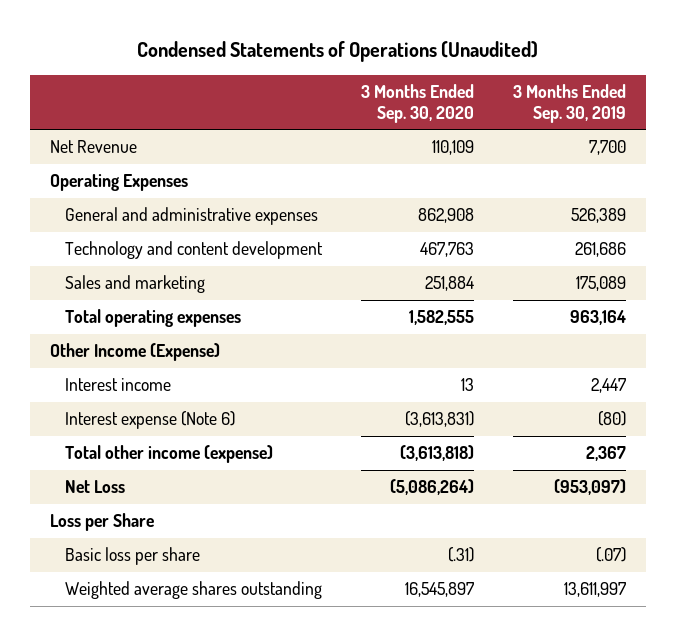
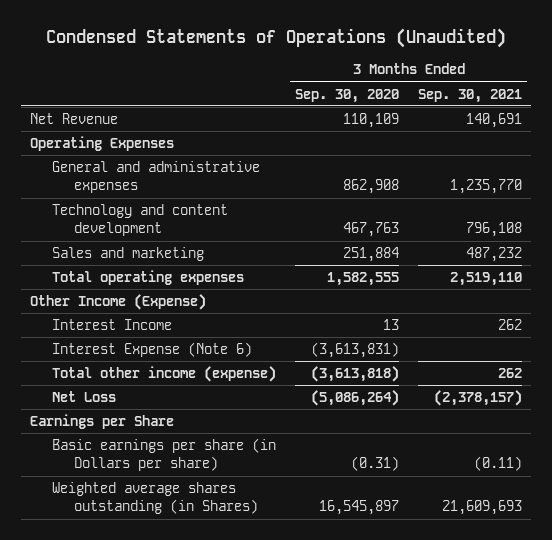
[513,83,627,124] 3 Months Ended Sep. 30, 2019 -> none
none -> [417,88,522,103] Sep. 30, 2021
[64,378,171,392] Interest income -> [52,319,173,331] Interest Income
[64,411,235,430] Interest expense (Note 6) -> [52,342,253,358] Interest Expense (Note 6)
[49,513,154,532] Loss per Share -> [30,414,175,430] Earnings per Share
[64,547,200,566] Basic loss per share -> [52,438,277,472] Basic earnings per share (in Dollars per share)
[448,547,475,563] (.31) -> [351,456,400,472] (0.31)
[64,581,322,600] Weighted average shares outstanding -> [52,482,258,515] Weighted average shares outstanding (in Shares)

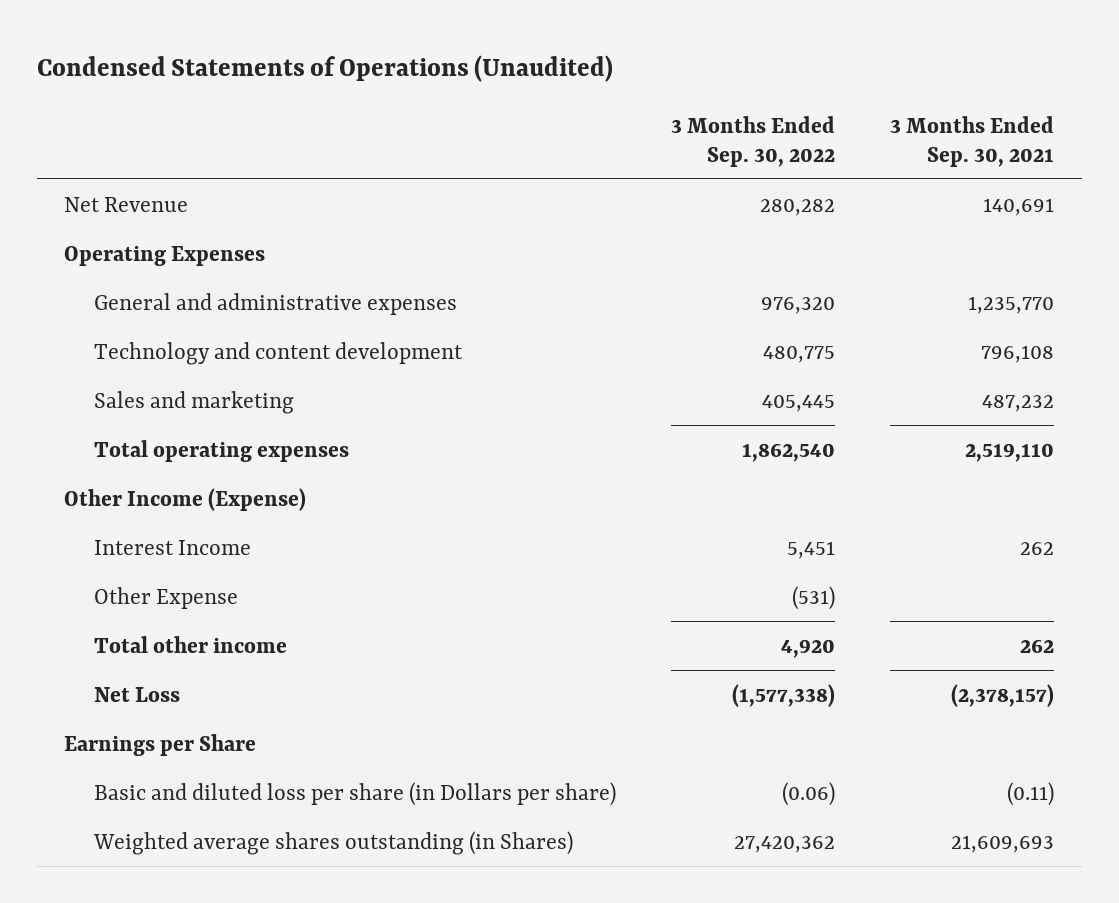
[295,88,400,103] Sep. 30, 2020 -> none
none -> [671,115,836,167] 3 Months Ended Sep. 30, 2022
[52,342,253,358] Interest Expense (Note 6) -> [94,586,239,609] Other Expense
[52,366,277,383] Total other income (expense) -> [94,635,288,653] Total other income
[52,438,277,472] Basic earnings per share (in Dollars per share) -> [94,781,617,806] Basic and diluted loss per share (in Dollars per share)

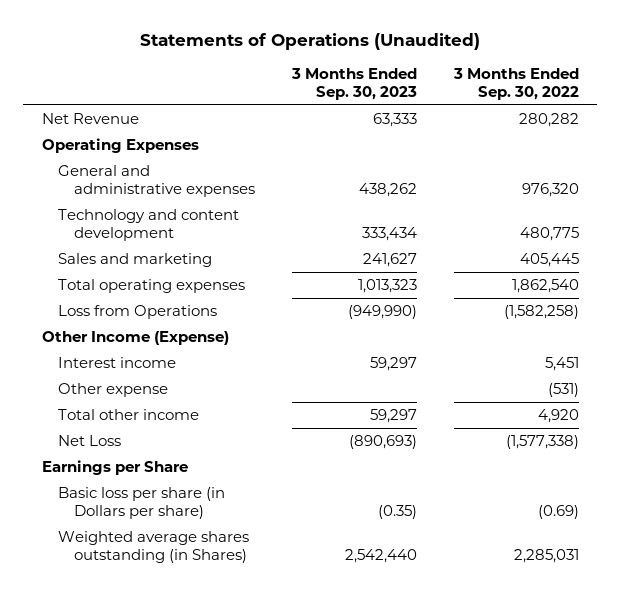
[36,54,613,82] Condensed Statements of Operations (Unaudited) -> [140,33,481,51] Statements of Operations (Unaudited)
[890,115,1055,167] 3 Months Ended Sep. 30, 2021 -> none
none -> [290,68,417,101] 3 Months Ended Sep. 30, 2023
none -> [58,304,218,319] Loss from Operations
[94,539,252,555] Interest Income -> [58,356,177,368] Interest income
[94,586,239,609] Other Expense -> [58,382,169,397] Other expense
[94,781,617,806] Basic and diluted loss per share (in Dollars per share) -> [58,486,226,520] Basic loss per share (in Dollars per share)
[782,781,836,806] (0.06) -> [537,505,579,520] (0.69)
[734,835,836,853] 27,420,362 -> [513,549,579,564] 2,285,031

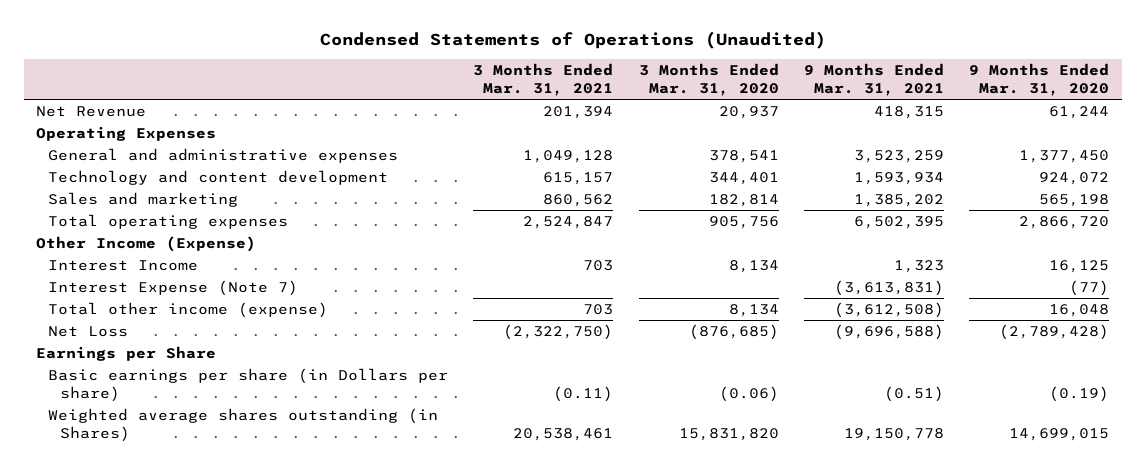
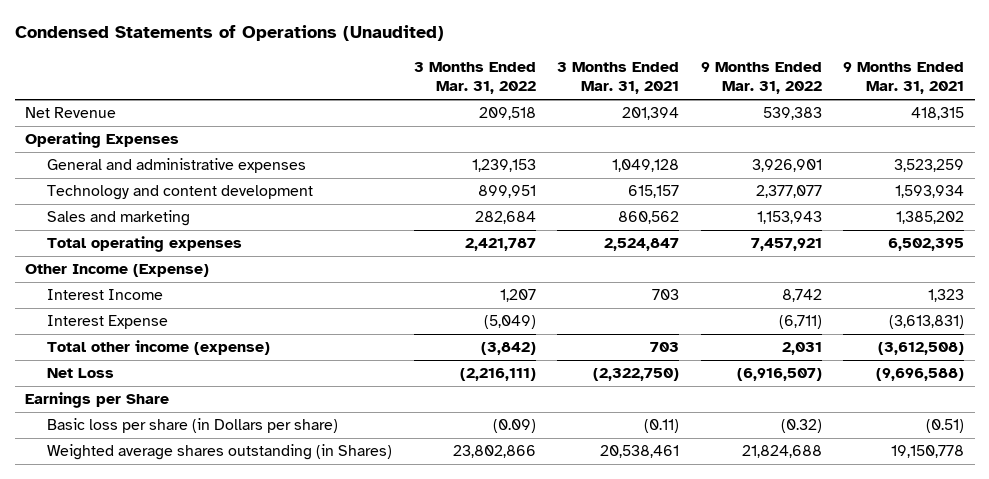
[638,62,779,96] 3 Months Ended Mar. 31, 2020 -> none
[969,62,1110,96] 9 Months Ended Mar. 31, 2020 -> none
none -> [413,62,536,95] 3 Months Ended Mar. 31, 2022
none -> [700,62,822,95] 9 Months Ended Mar. 31, 2022
[48,279,299,296] Interest Expense (Note 7) -> [47,315,169,330] Interest Expense
[48,367,449,402] Basic earnings per share (in Dollars per share) -> [47,418,339,434] Basic loss per share (in Dollars per share)

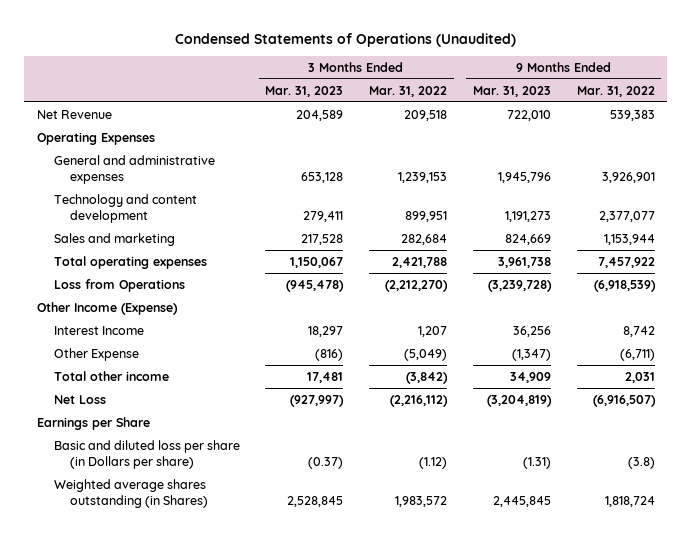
[557,62,680,95] 3 Months Ended Mar. 31, 2021 -> none
[842,62,964,95] 9 Months Ended Mar. 31, 2021 -> none
none -> [265,85,344,97] Mar. 31, 2023
none -> [472,85,551,97] Mar. 31, 2023
[756,211,822,225] 1,153,943 -> [603,233,655,245] 1,153,944
[464,238,536,252] 2,421,787 -> [392,256,448,268] 2,421,788
[750,238,822,252] 7,457,921 -> [597,256,655,268] 7,457,922
none -> [53,278,185,292] Loss from Operations
[47,315,169,330] Interest Expense -> [53,347,139,361] Other Expense
[47,340,271,356] Total other income (expense) -> [53,370,169,381] Total other income
[459,368,536,382] (2,216,111) -> [390,394,449,407] (2,216,112)
[47,418,339,434] Basic loss per share (in Dollars per share) -> [53,439,240,469] Basic and diluted loss per share (in Dollars per share)
[492,419,536,434] (0.09) -> [419,456,448,469] (1.12)
[780,419,822,434] (0.32) -> [627,456,655,469] (3.8)
[452,445,536,459] 23,802,866 -> [395,495,448,507] 1,983,572
[741,445,822,459] 21,824,688 -> [604,495,655,507] 1,818,724

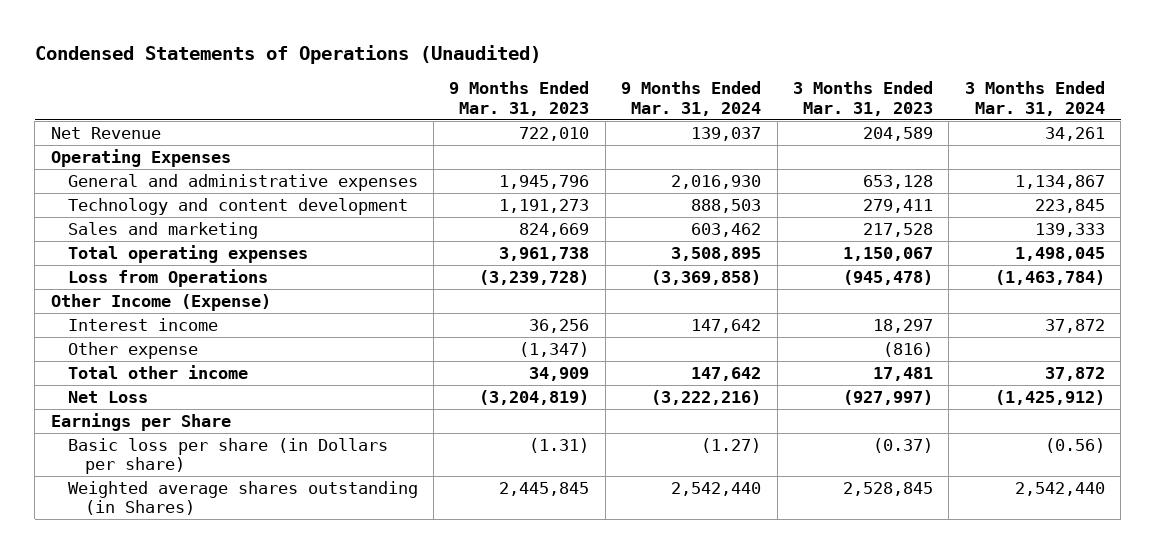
[369,85,448,97] Mar. 31, 2022 -> none
[576,85,655,97] Mar. 31, 2022 -> none
none -> [621,81,762,116] 9 Months Ended Mar. 31, 2024
none -> [964,81,1105,116] 3 Months Ended Mar. 31, 2024
[53,325,144,335] Interest Income -> [67,317,218,331] Interest income
[53,347,139,361] Other Expense -> [67,341,198,359] Other expense
[53,439,240,469] Basic and diluted loss per share (in Dollars per share) -> [67,437,388,475] Basic loss per share (in Dollars per share)

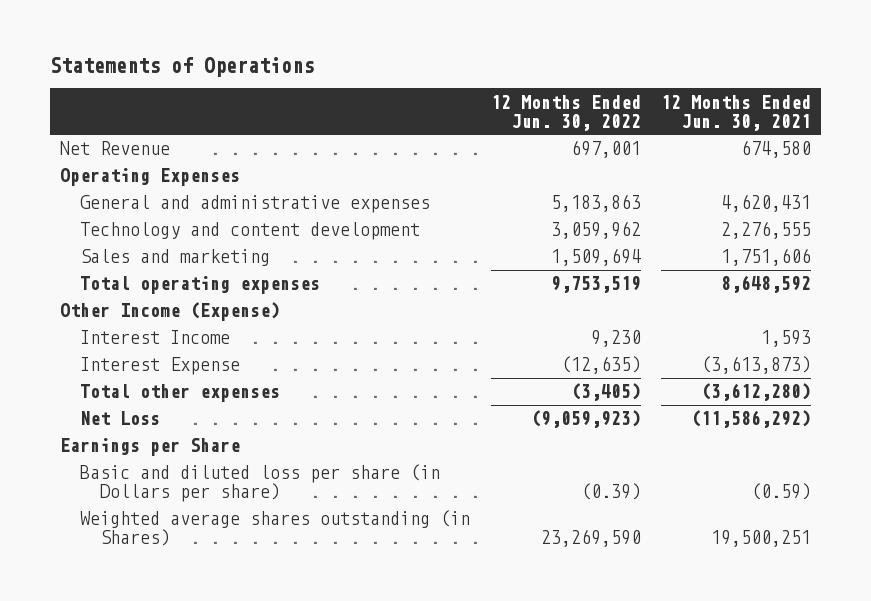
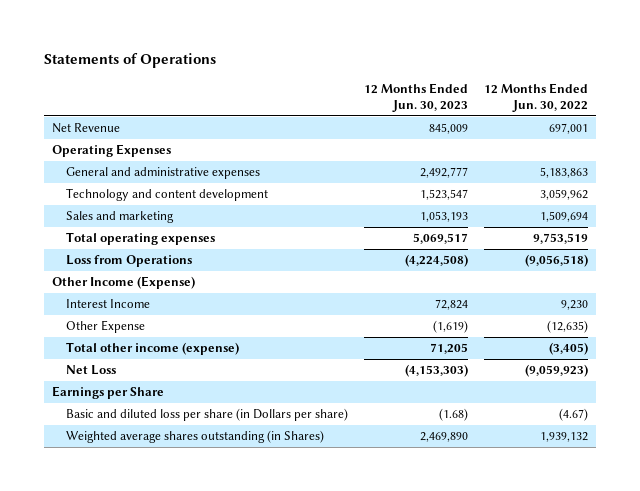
[660,94,811,131] 12 Months Ended Jun. 30, 2021 -> none
none -> [363,82,468,113] 12 Months Ended Jun. 30, 2023
none -> [65,255,192,268] Loss from Operations
[80,357,241,376] Interest Expense -> [65,320,145,334] Other Expense
[80,384,281,403] Total other expenses -> [65,342,239,356] Total other income (expense)
[580,483,641,501] (0.39) -> [559,408,589,422] (4.67)
[540,529,641,548] 23,269,590 -> [540,432,589,443] 1,939,132

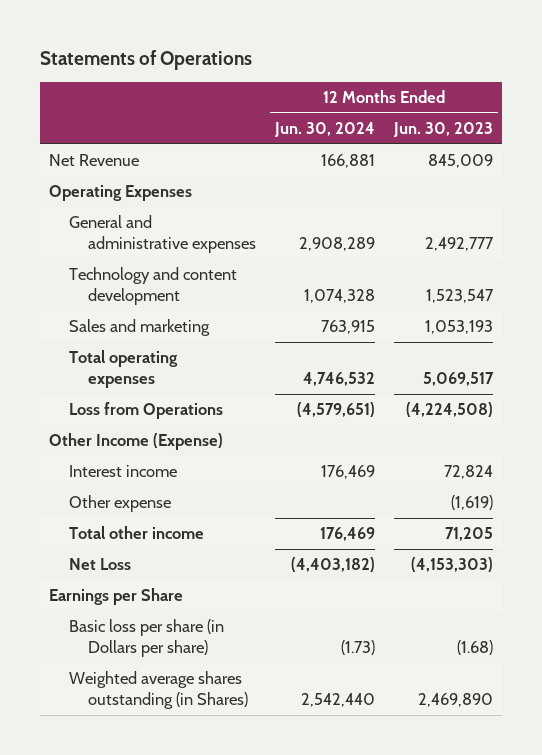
[484,82,589,113] 12 Months Ended Jun. 30, 2022 -> none
none -> [273,121,375,137] Jun. 30, 2024
[65,299,150,309] Interest Income -> [68,465,177,478] Interest income
[65,320,145,334] Other Expense -> [68,495,171,513] Other expense
[65,342,239,356] Total other income (expense) -> [68,526,204,540] Total other income
[65,408,348,422] Basic and diluted loss per share (in Dollars per share) -> [68,619,224,657] Basic loss per share (in Dollars per share)

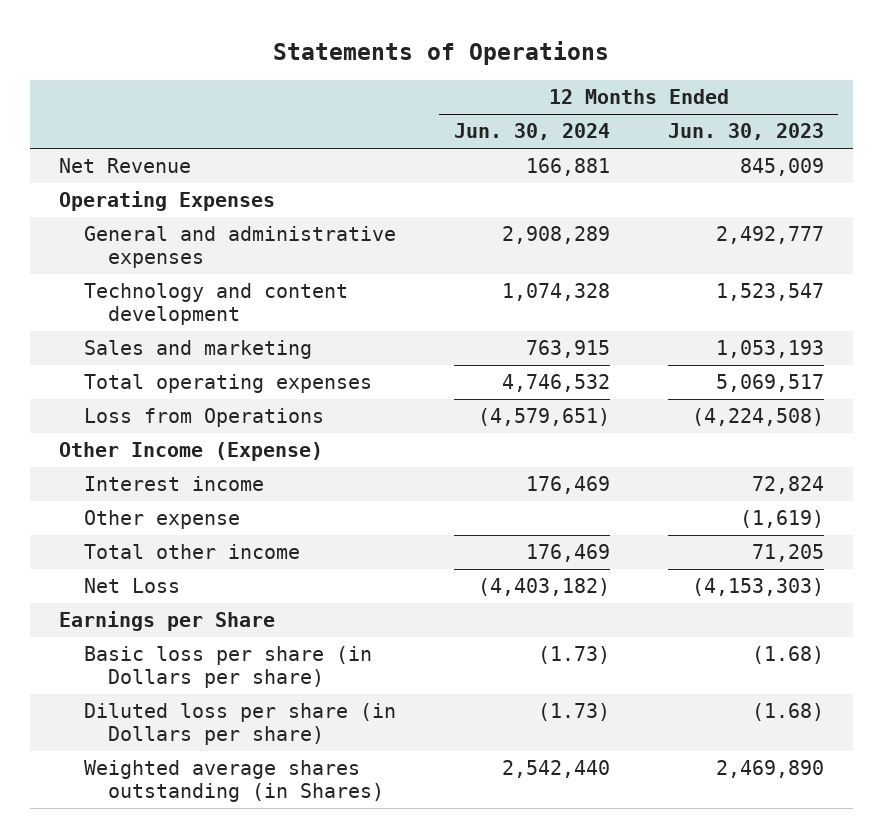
none -> [83,703,396,746] Diluted loss per share (in Dollars per share)

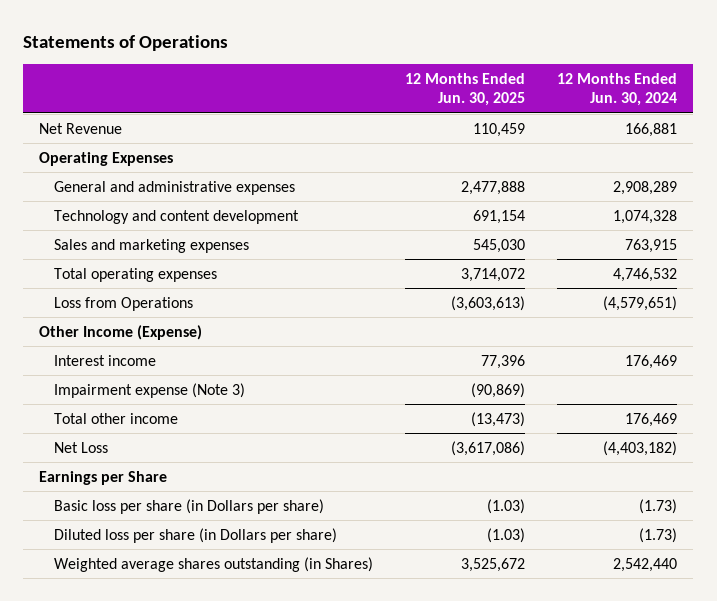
[667,123,824,141] Jun. 30, 2023 -> none
none -> [405,73,526,107] 12 Months Ended Jun. 30, 2025
[83,340,312,360] Sales and marketing -> [54,238,250,253] Sales and marketing expenses
[83,510,240,530] Other expense -> none
none -> [54,382,246,398] Impairment expense (Note 3)

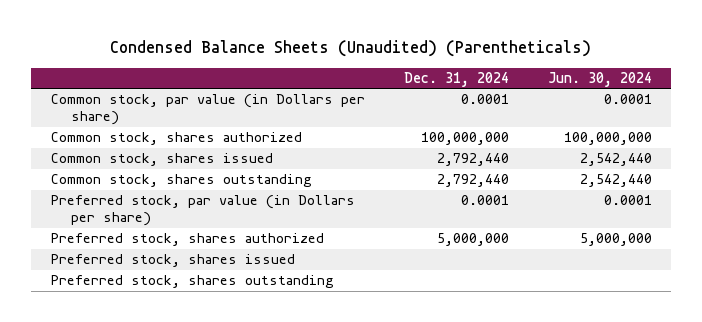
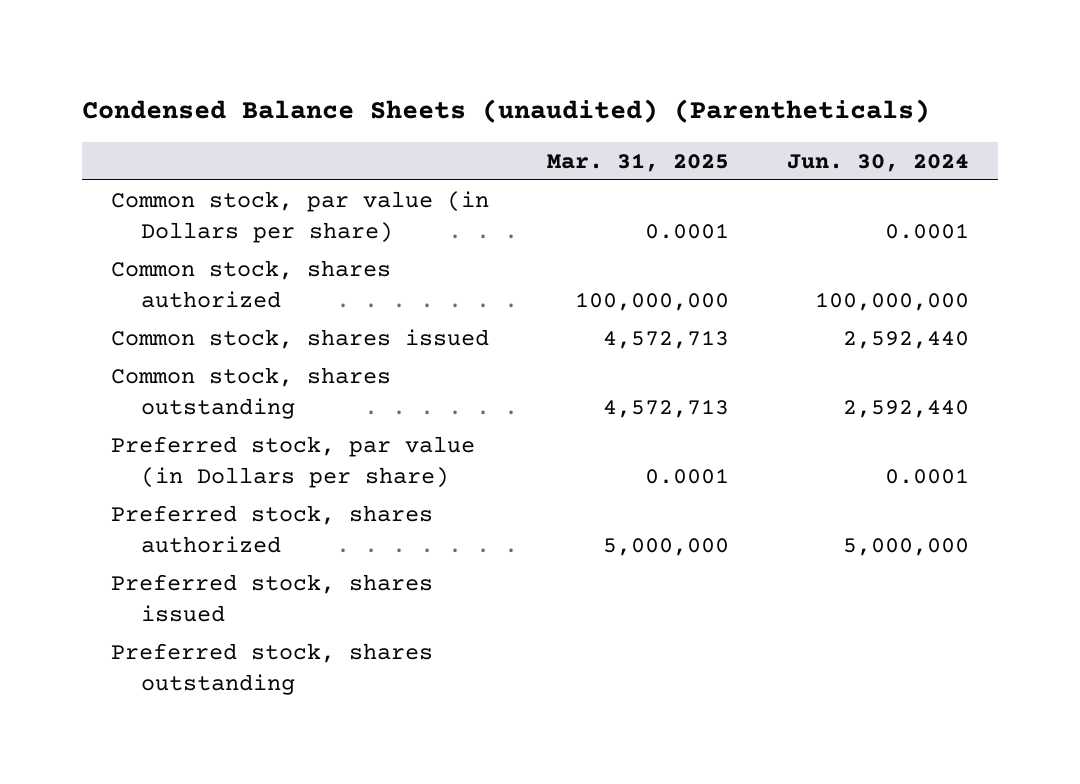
[110,40,592,58] Condensed Balance Sheets (Unaudited) (Parentheticals) -> [81,99,930,124] Condensed Balance Sheets (unaudited) (Parentheticals)
[403,72,509,88] Dec. 31, 2024 -> none
none -> [547,152,730,172] Mar. 31, 2025
[579,153,652,167] 2,542,440 -> [843,330,970,349] 2,592,440
[579,174,652,188] 2,542,440 -> [843,399,970,418] 2,592,440

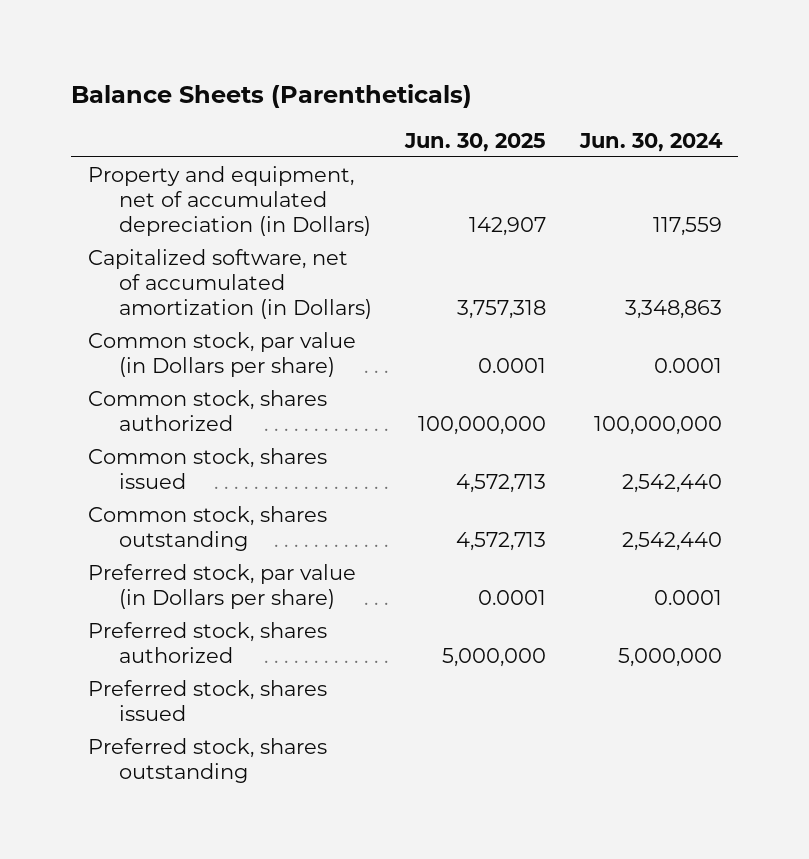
[81,99,930,124] Condensed Balance Sheets (unaudited) (Parentheticals) -> [70,84,472,109] Balance Sheets (Parentheticals)
[547,152,730,172] Mar. 31, 2025 -> none
none -> [404,132,547,152] Jun. 30, 2025
none -> [87,165,371,236] Property and equipment, net of accumulated depreciation (in Dollars)
none -> [87,248,372,319] Capitalized software, net of accumulated amortization (in Dollars)
[843,330,970,349] 2,592,440 -> [621,473,722,493] 2,542,440
[843,399,970,418] 2,592,440 -> [621,531,722,551] 2,542,440

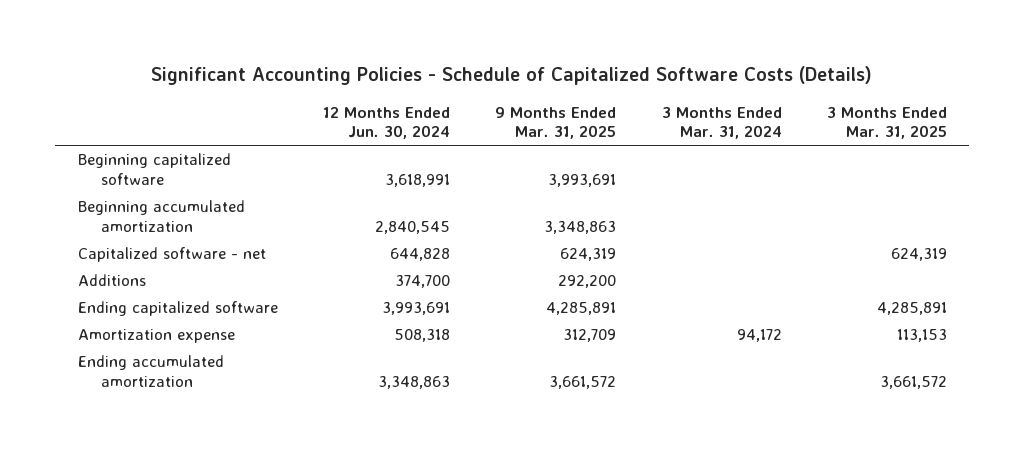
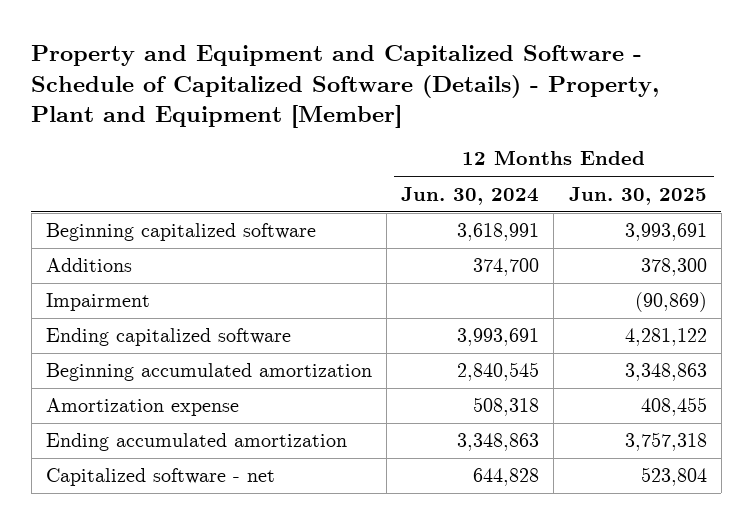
[151,66,873,86] Significant Accounting Policies - Schedule of Capitalized Software Costs (Details) -> [31,45,660,128] Property and Equipment and Capitalized Software - Schedule of Capitalized Software (Details) - Property, Plant and Equipment [Member]
[495,106,617,140] 9 Months Ended Mar. 31, 2025 -> none
[661,106,782,140] 3 Months Ended Mar. 31, 2024 -> none
[826,106,947,140] 3 Months Ended Mar. 31, 2025 -> none
none -> [568,186,707,205] Jun. 30, 2025
none -> [46,293,151,312] Impairment
[77,200,245,233] Beginning accumulated amortization -> [46,363,373,382] Beginning accumulated amortization
[77,247,266,263] Capitalized software - net -> [46,468,276,487] Capitalized software - net

